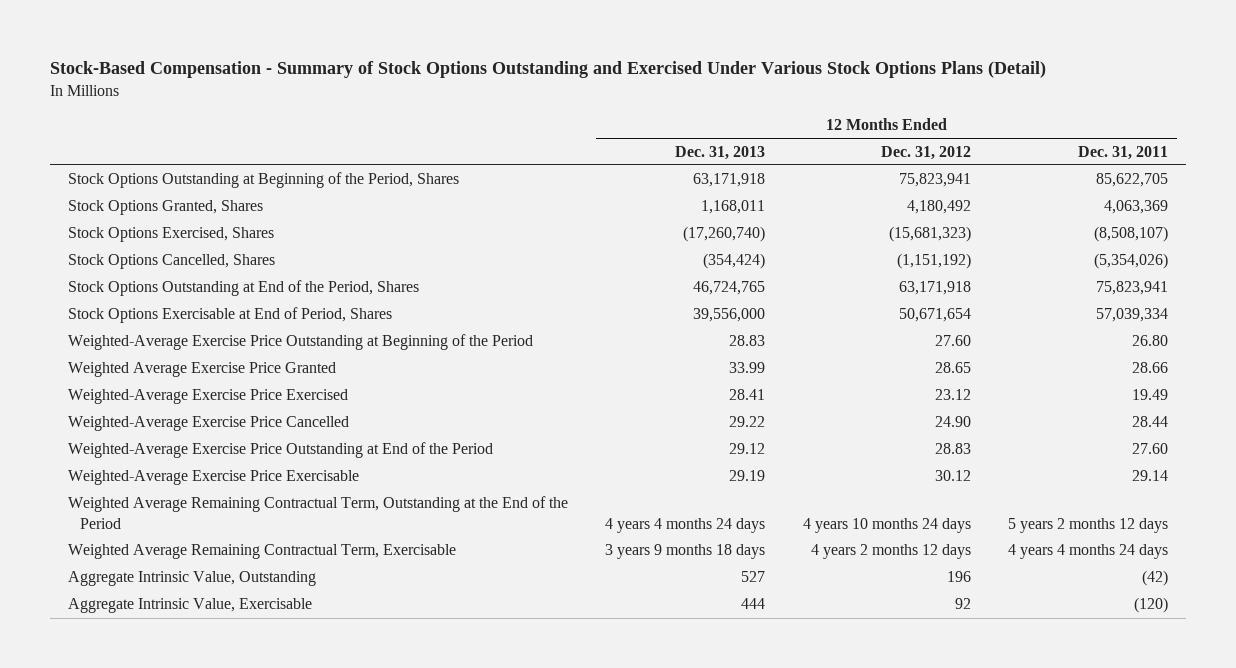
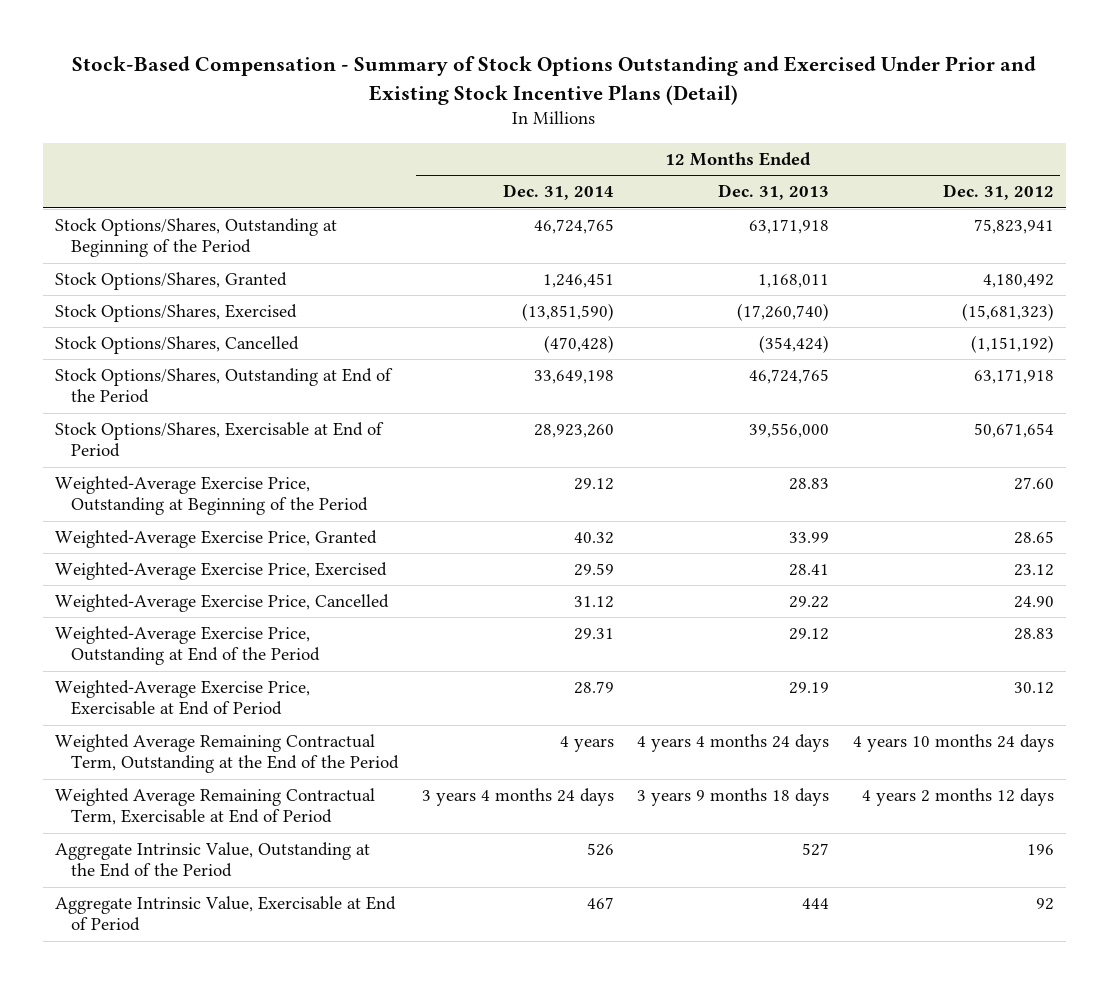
[49,61,1046,79] Stock-Based Compensation - Summary of Stock Options Outstanding and Exercised Under Various Stock Options Plans (Detail) -> [72,56,1037,105] Stock-Based Compensation - Summary of Stock Options Outstanding and Exercised Under Prior and Existing Stock Incentive Plans (Detail)
[1077,145,1168,160] Dec. 31, 2011 -> none
none -> [502,184,614,201] Dec. 31, 2014
[68,172,460,189] Stock Options Outstanding at Beginning of the Period, Shares -> [54,218,337,258] Stock Options/Shares, Outstanding at Beginning of the Period
[68,200,264,216] Stock Options Granted, Shares -> [54,272,287,291] Stock Options/Shares, Granted
[68,227,275,243] Stock Options Exercised, Shares -> [54,304,297,323] Stock Options/Shares, Exercised
[68,254,276,270] Stock Options Cancelled, Shares -> [54,336,299,355] Stock Options/Shares, Cancelled
[68,280,420,297] Stock Options Outstanding at End of the Period, Shares -> [54,368,393,404] Stock Options/Shares, Outstanding at End of the Period
[68,307,393,324] Stock Options Exercisable at End of Period, Shares -> [54,422,384,458] Stock Options/Shares, Exercisable at End of Period
[68,334,534,351] Weighted-Average Exercise Price Outstanding at Beginning of the Period -> [54,476,368,516] Weighted-Average Exercise Price, Outstanding at Beginning of the Period
[68,362,337,378] Weighted Average Exercise Price Granted -> [54,530,377,549] Weighted-Average Exercise Price, Granted
[68,389,349,405] Weighted-Average Exercise Price Exercised -> [54,562,387,581] Weighted-Average Exercise Price, Exercised
[68,416,350,432] Weighted-Average Exercise Price Cancelled -> [54,594,389,613] Weighted-Average Exercise Price, Cancelled
[68,442,494,459] Weighted-Average Exercise Price Outstanding at End of the Period -> [54,626,320,666] Weighted-Average Exercise Price, Outstanding at End of the Period
[68,470,360,486] Weighted-Average Exercise Price Exercisable -> [54,680,310,716] Weighted-Average Exercise Price, Exercisable at End of Period
[68,544,457,560] Weighted Average Remaining Contractual Term, Exercisable -> [54,788,375,826] Weighted Average Remaining Contractual Term, Exercisable at End of Period
[68,571,317,587] Aggregate Intrinsic Value, Outstanding -> [54,842,370,878] Aggregate Intrinsic Value, Outstanding at the End of the Period
[68,598,313,614] Aggregate Intrinsic Value, Exercisable -> [54,896,396,932] Aggregate Intrinsic Value, Exercisable at End of Period

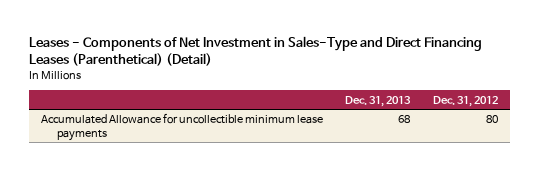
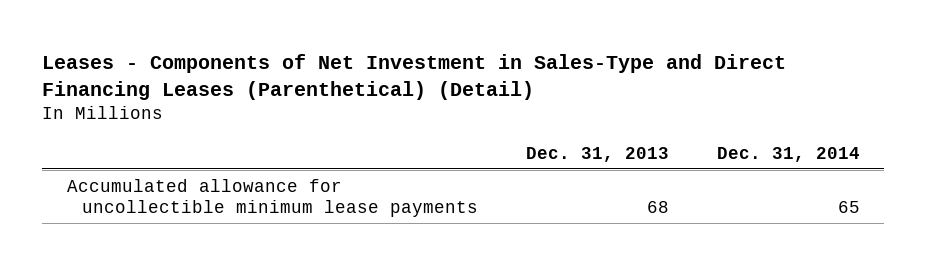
[433,95,499,107] Dec. 31, 2012 -> none
none -> [717,146,861,162] Dec. 31, 2014
[40,113,323,141] Accumulated Allowance for uncollectible minimum lease payments -> [66,178,478,217] Accumulated allowance for uncollectible minimum lease payments

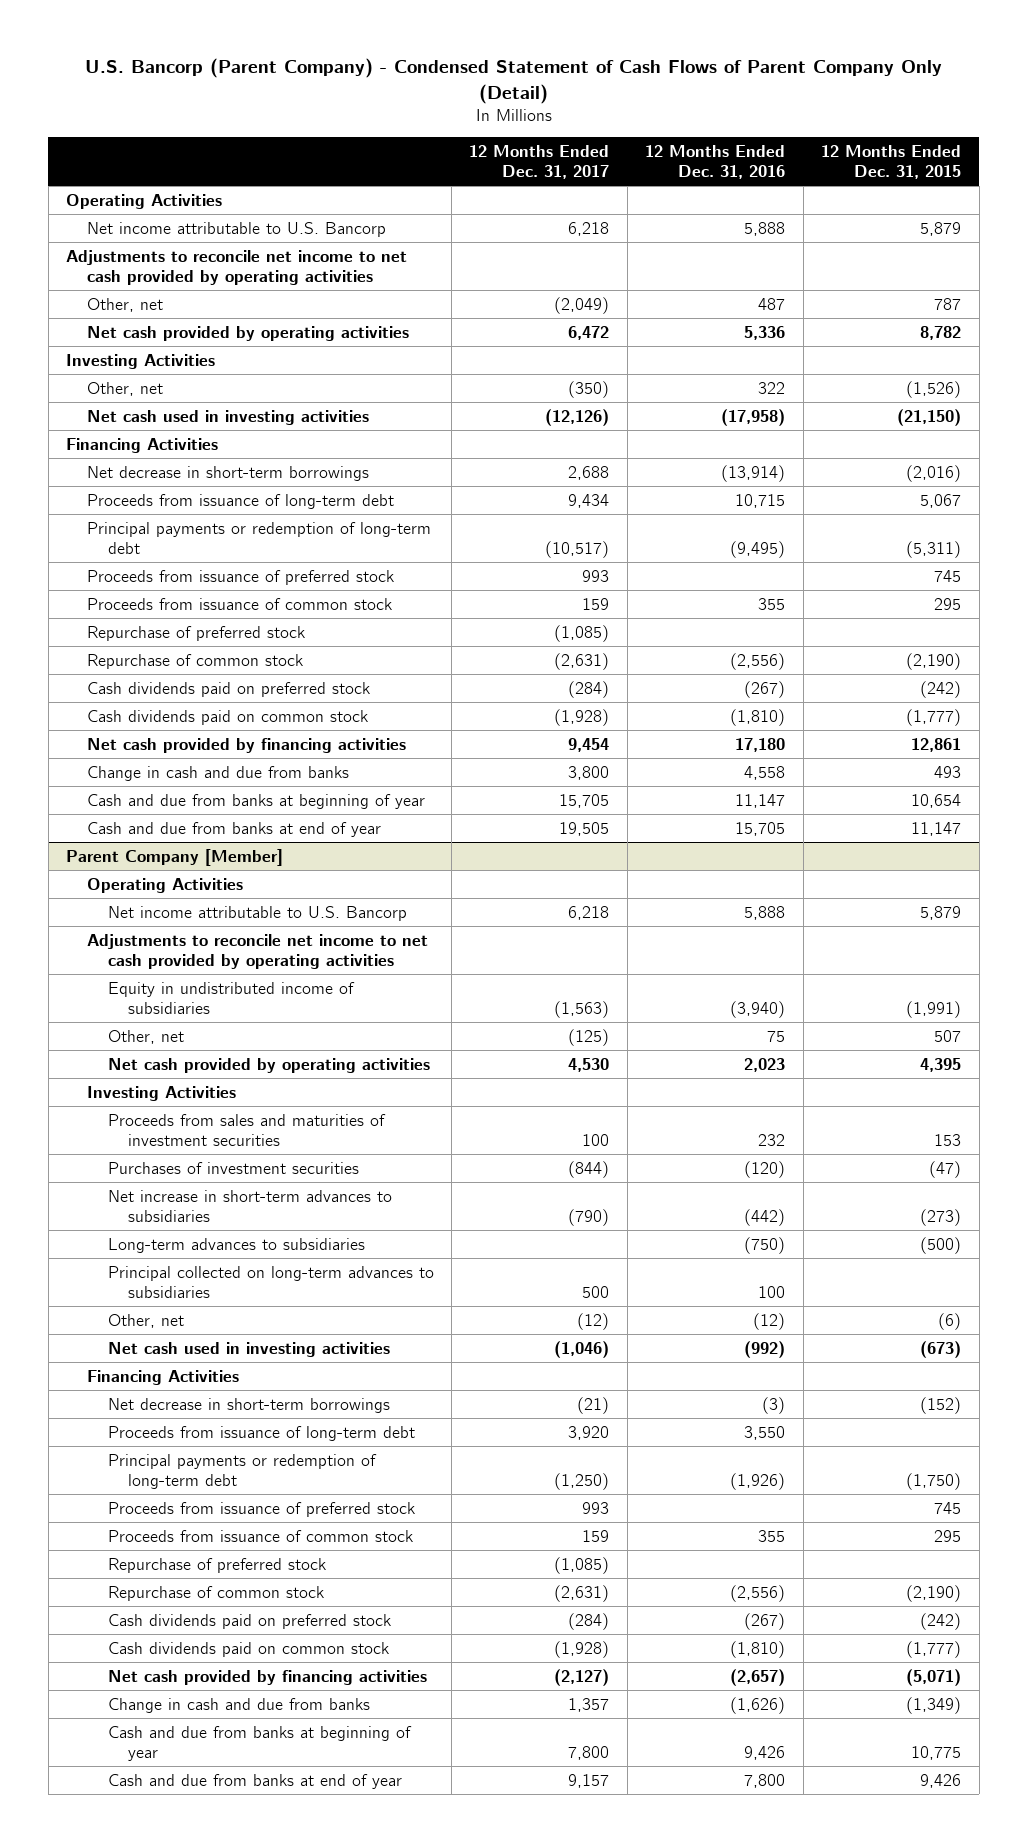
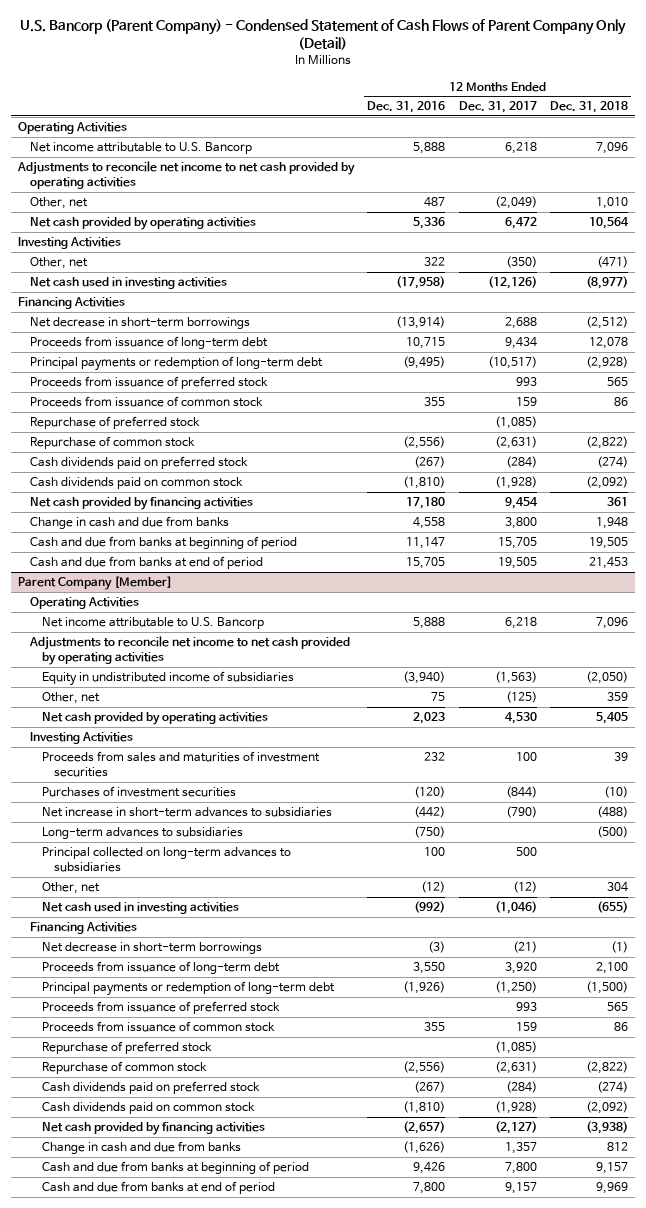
[821,144,962,179] 12 Months Ended Dec. 31, 2015 -> none
none -> [550,101,629,114] Dec. 31, 2018
[86,793,425,809] Cash and due from banks at beginning of year -> [29,536,297,550] Cash and due from banks at beginning of period
[86,821,381,837] Cash and due from banks at end of year -> [29,556,263,570] Cash and due from banks at end of period
[107,1725,412,1761] Cash and due from banks at beginning of year -> [41,1161,309,1175] Cash and due from banks at beginning of period
[107,1773,402,1789] Cash and due from banks at end of year -> [41,1181,275,1195] Cash and due from banks at end of period

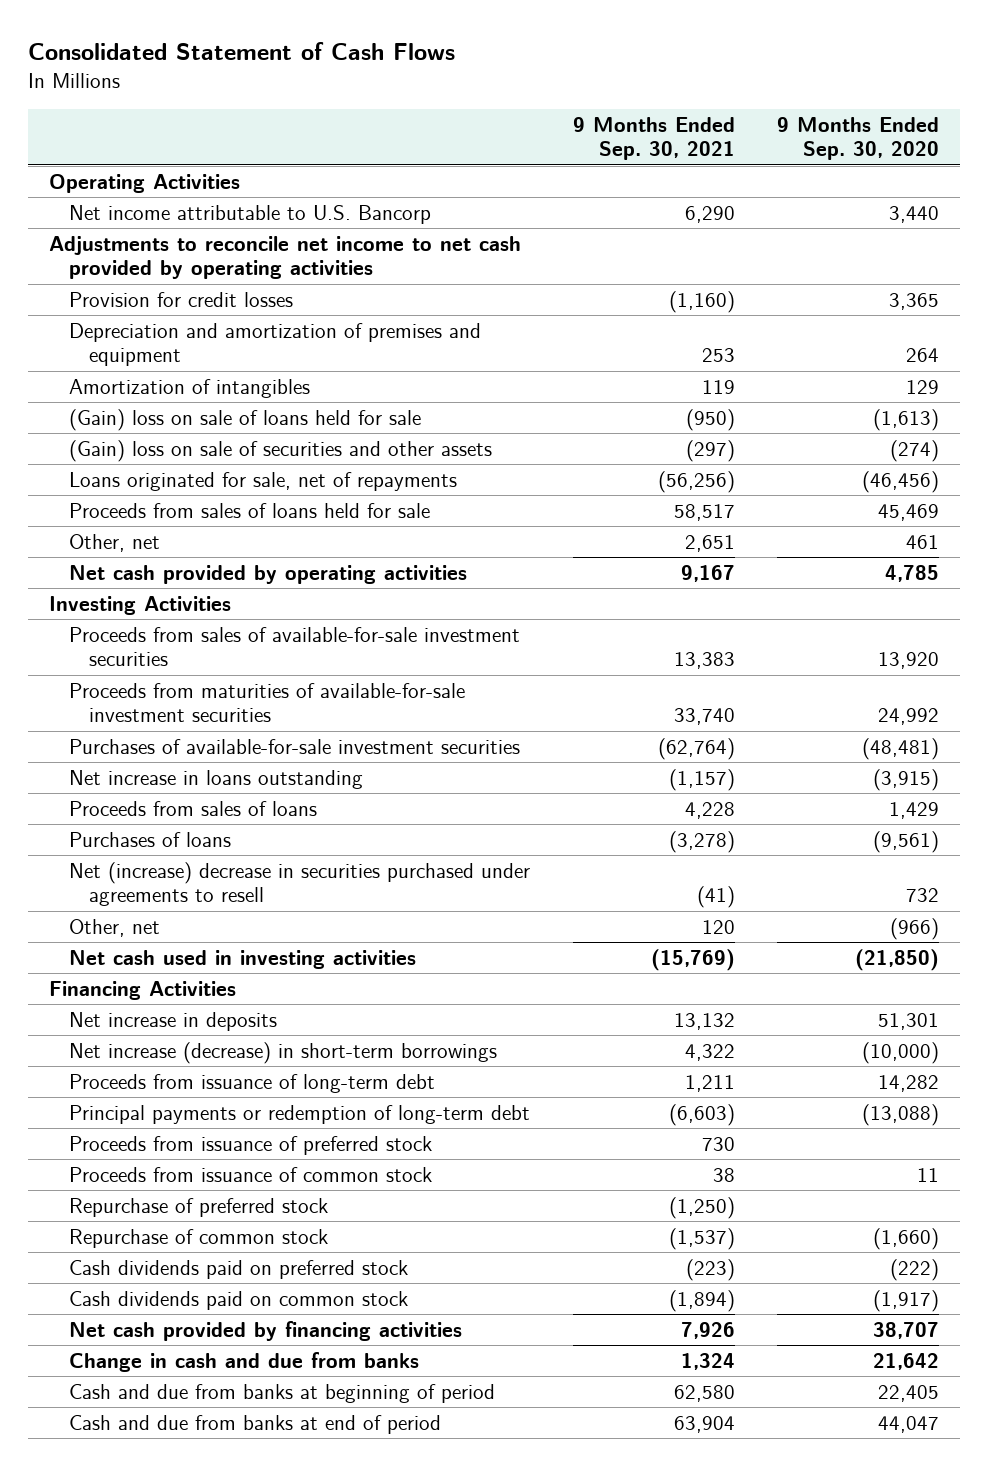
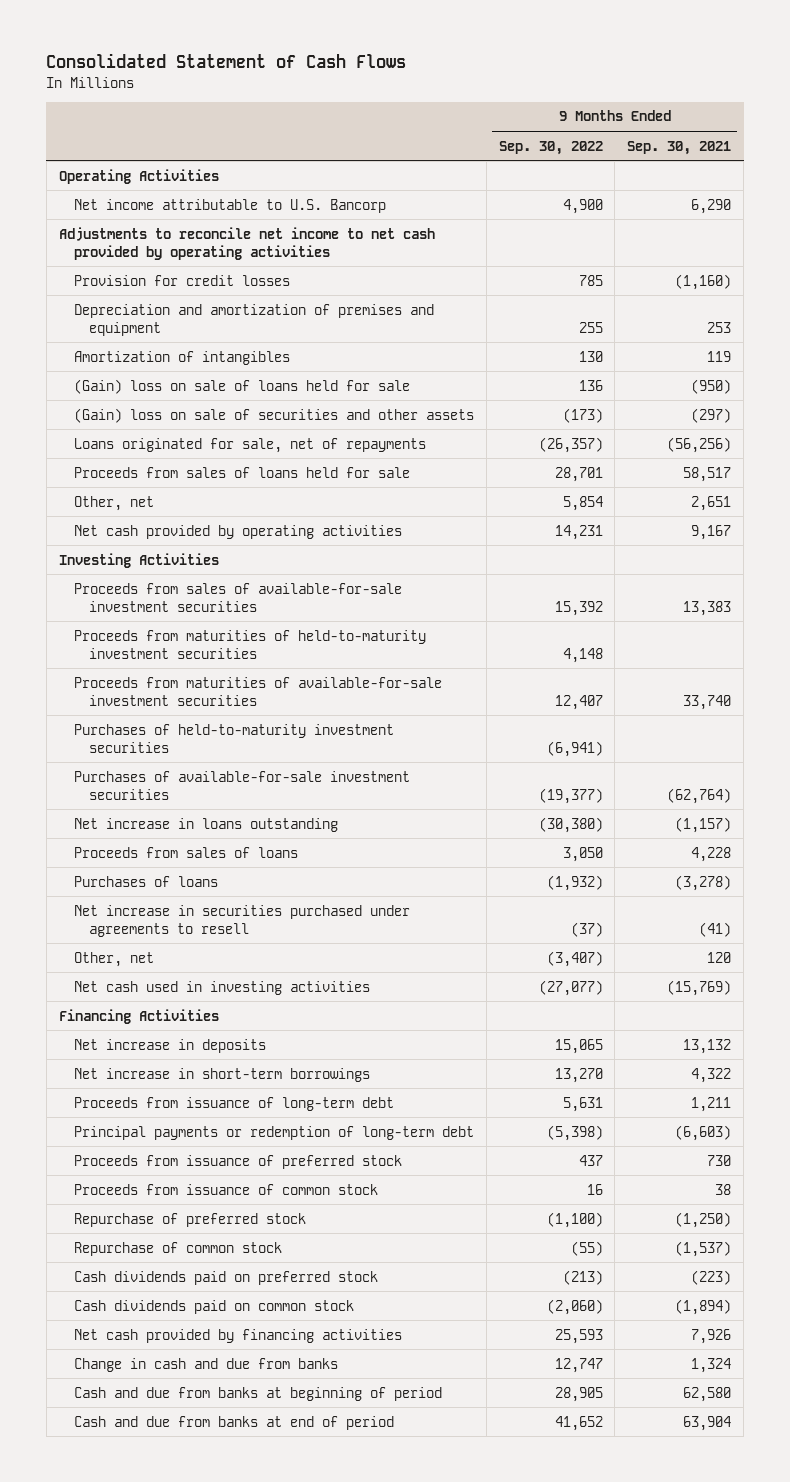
[777,117,940,161] 9 Months Ended Sep. 30, 2020 -> none
none -> [498,140,603,155] Sep. 30, 2022
none -> [74,629,427,659] Proceeds from maturities of held-to-maturity investment securities
none -> [74,723,395,753] Purchases of held-to-maturity investment securities
[69,861,531,907] Net (increase) decrease in securities purchased under agreements to resell -> [74,904,411,937] Net increase in securities purchased under agreements to resell
[69,1041,498,1064] Net increase (decrease) in short-term borrowings -> [74,1067,371,1082] Net increase in short-term borrowings

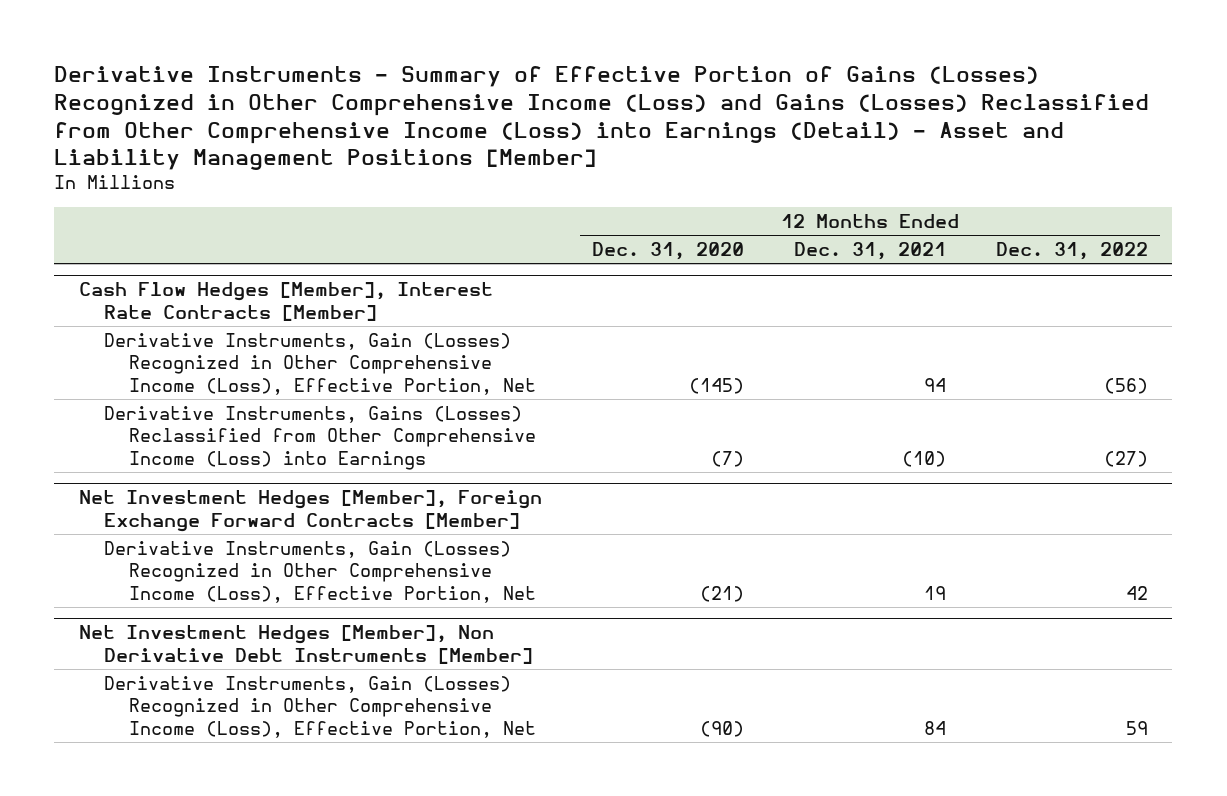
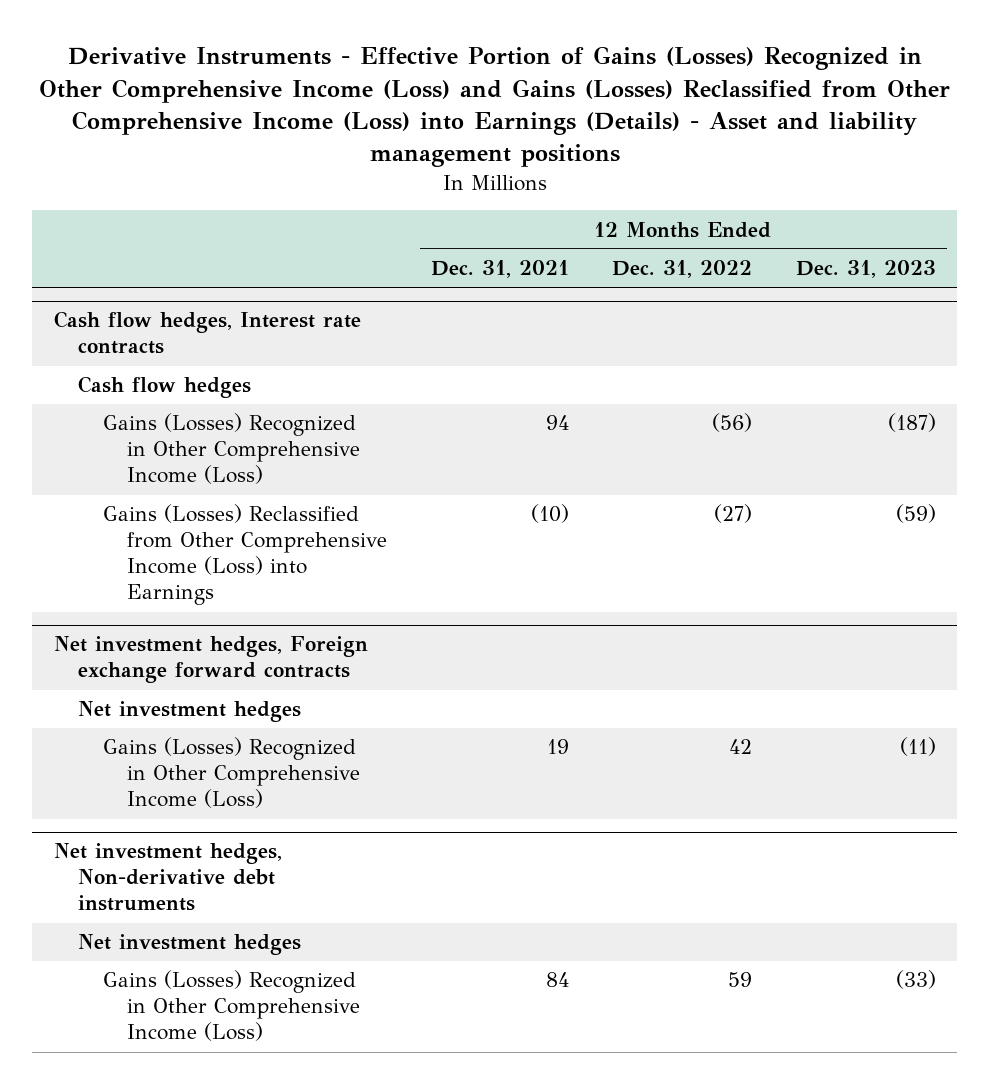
[54,66,1150,171] Derivative Instruments - Summary of Effective Portion of Gains (Losses) Recognized in Other Comprehensive Income (Loss) and Gains (Losses) Reclassified from Other Comprehensive Income (Loss) into Earnings (Detail) - Asset and Liability Management Positions [Member] -> [38,46,950,168] Derivative Instruments - Effective Portion of Gains (Losses) Recognized in Other Comprehensive Income (Loss) and Gains (Losses) Reclassified from Other Comprehensive Income (Loss) into Earnings (Details) - Asset and liability management positions
[592,241,745,260] Dec. 31, 2020 -> none
none -> [795,260,936,279] Dec. 31, 2023
[79,282,494,321] Cash Flow Hedges [Member], Interest Rate Contracts [Member] -> [53,311,361,355] Cash flow hedges, Interest rate contracts
none -> [78,376,252,399] Cash flow hedges
[104,332,537,396] Derivative Instruments, Gain (Losses) Recognized in Other Comprehensive Income (Loss), Effective Portion, Net -> [102,413,361,485] Gains (Losses) Recognized in Other Comprehensive Income (Loss)
[104,405,537,471] Derivative Instruments, Gains (Losses) Reclassified from Other Comprehensive Income (Loss) into Earnings -> [102,504,388,606] Gains (Losses) Reclassified from Other Comprehensive Income (Loss) into Earnings
[79,490,543,532] Net Investment Hedges [Member], Foreign Exchange Forward Contracts [Member] -> [53,636,368,684] Net investment hedges, Foreign exchange forward contracts
none -> [78,701,302,723] Net investment hedges
[104,540,537,604] Derivative Instruments, Gain (Losses) Recognized in Other Comprehensive Income (Loss), Effective Portion, Net -> [102,737,361,809] Gains (Losses) Recognized in Other Comprehensive Income (Loss)
[79,625,534,664] Net Investment Hedges [Member], Non Derivative Debt Instruments [Member] -> [53,843,282,912] Net investment hedges, Non-derivative debt instruments
none -> [78,934,302,956] Net investment hedges
[104,675,537,739] Derivative Instruments, Gain (Losses) Recognized in Other Comprehensive Income (Loss), Effective Portion, Net -> [102,970,361,1042] Gains (Losses) Recognized in Other Comprehensive Income (Loss)

